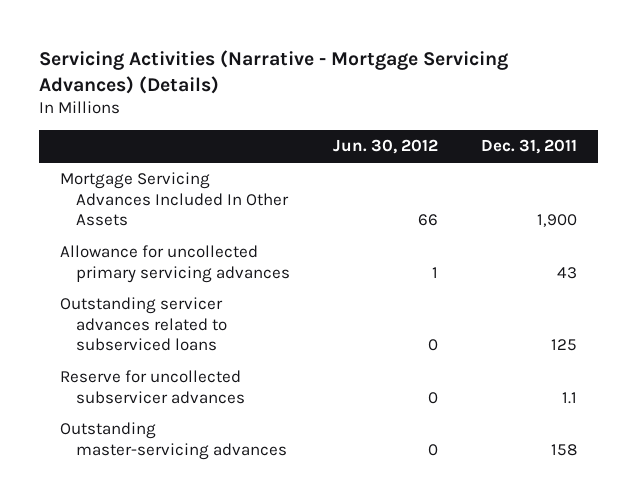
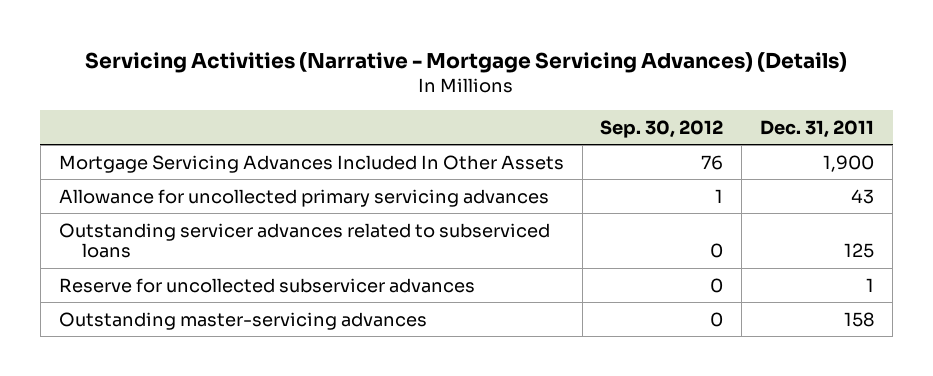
[333,139,439,155] Jun. 30, 2012 -> none
none -> [600,119,724,138] Sep. 30, 2012
[561,391,577,404] 1.1 -> [866,277,875,292] 1

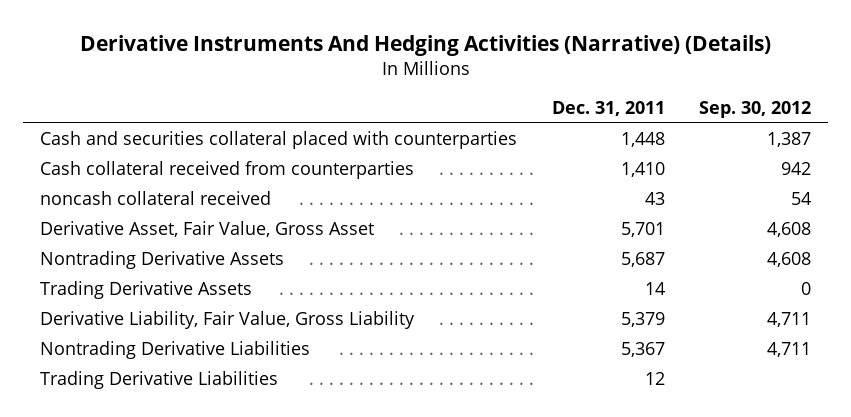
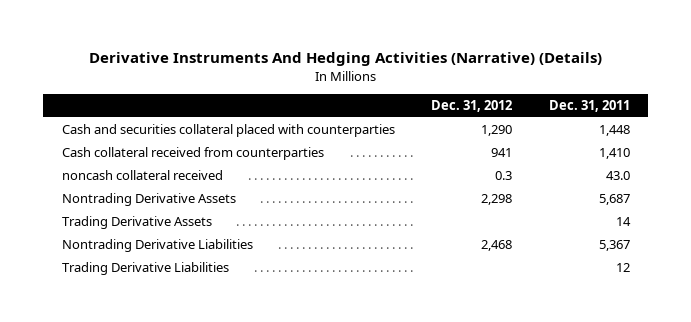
[699,101,812,119] Sep. 30, 2012 -> none
none -> [431,99,513,112] Dec. 31, 2012
[40,221,375,238] Derivative Asset, Fair Value, Gross Asset -> none
[644,192,665,206] 43 -> [605,171,630,181] 43.0
[40,311,416,330] Derivative Liability, Fair Value, Gross Liability -> none

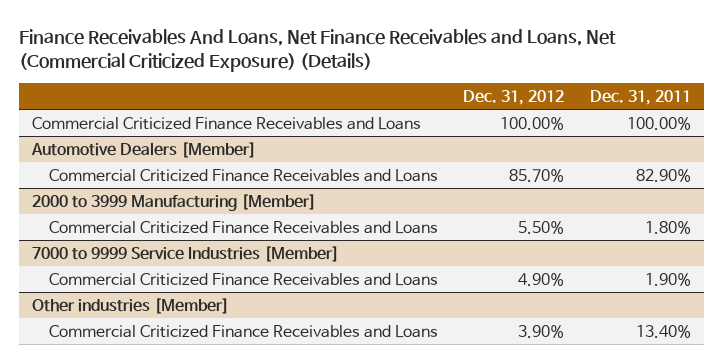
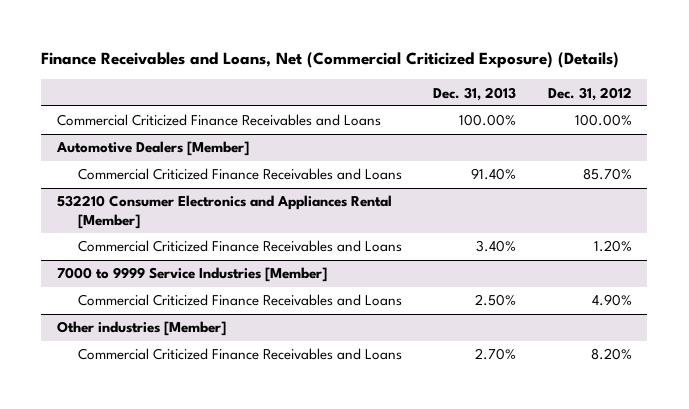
[19,29,617,73] Finance Receivables And Loans, Net Finance Receivables and Loans, Net (Commercial Criticized Exposure) (Details) -> [41,52,620,69] Finance Receivables and Loans, Net (Commercial Criticized Exposure) (Details)
[590,89,692,105] Dec. 31, 2011 -> none
none -> [433,86,517,101] Dec. 31, 2013
[32,193,317,211] 2000 to 3999 Manufacturing [Member] -> none
none -> [57,195,393,229] 532210 Consumer Electronics and Appliances Rental [Member]
[518,220,565,234] 5.50% -> [593,240,632,253] 1.20%
[518,324,565,338] 3.90% -> [590,348,632,361] 8.20%

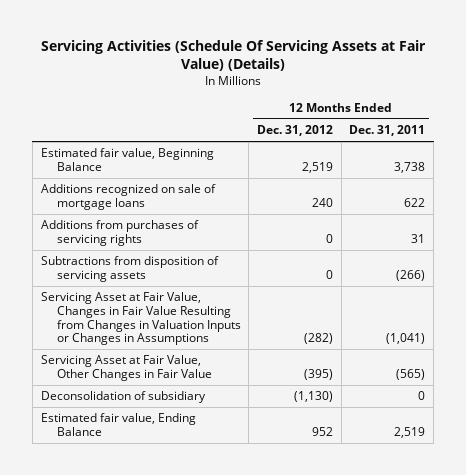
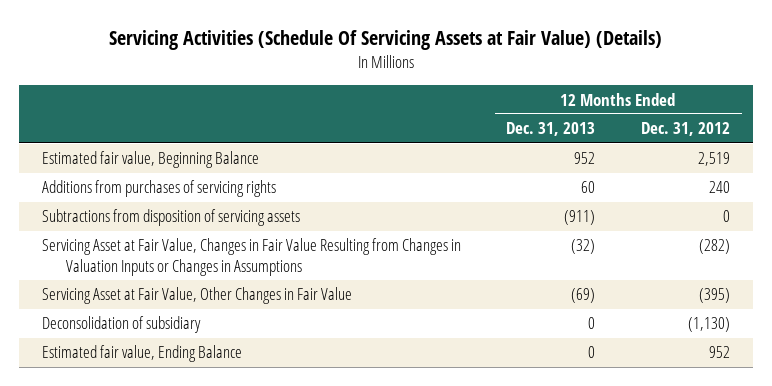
[349,125,426,137] Dec. 31, 2011 -> none
none -> [506,122,596,137] Dec. 31, 2013
[40,184,216,211] Additions recognized on sale of mortgage loans -> none
[325,234,333,244] 0 -> [709,181,731,194] 240

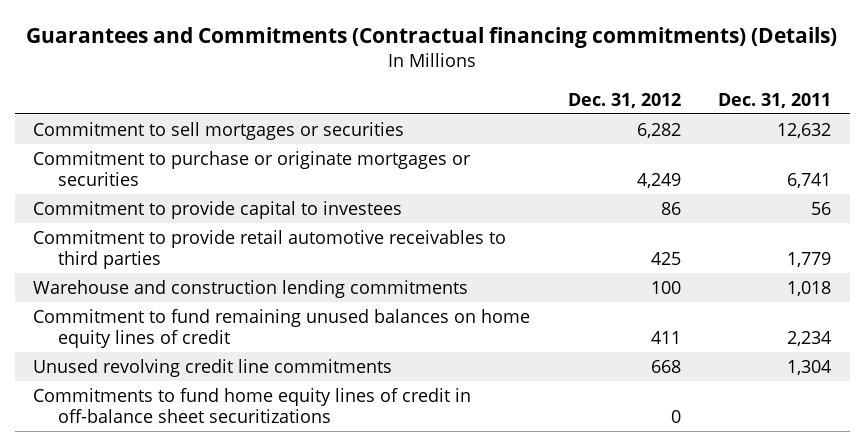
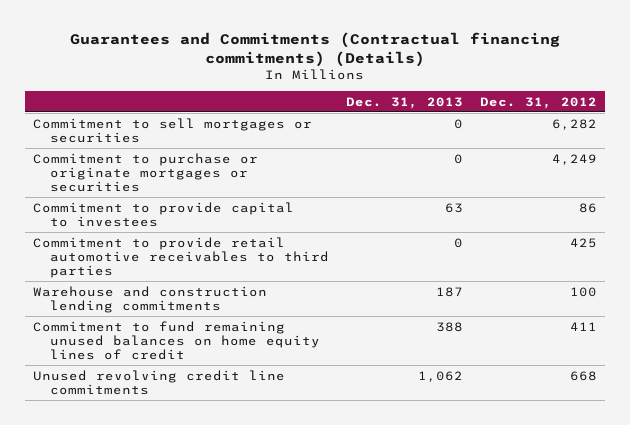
[718,92,832,108] Dec. 31, 2011 -> none
none -> [345,96,463,109] Dec. 31, 2013
[33,387,472,424] Commitments to fund home equity lines of credit in off-balance sheet securitizations -> none

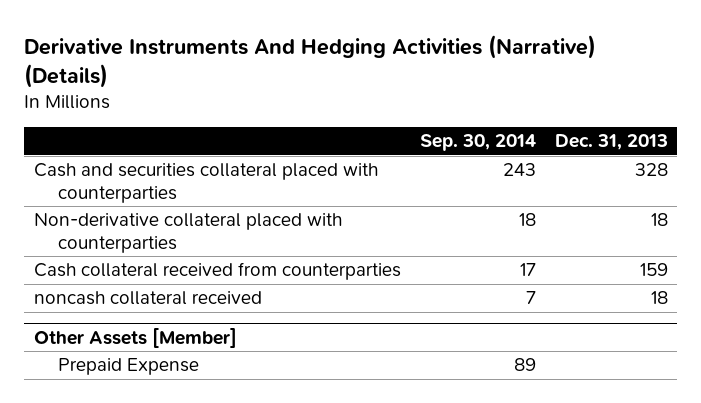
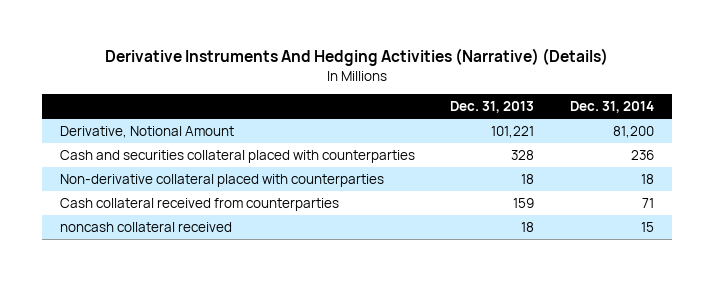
[419,134,536,152] Sep. 30, 2014 -> none
none -> [569,100,654,113] Dec. 31, 2014
none -> [59,126,234,139] Derivative, Notional Amount
[33,327,237,348] Other Assets [Member] -> none
[58,358,200,376] Prepaid Expense -> none

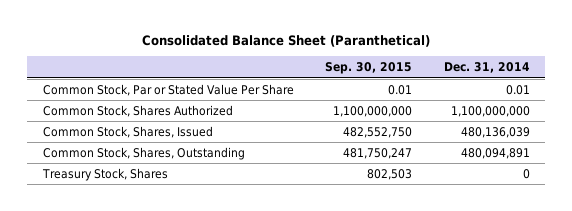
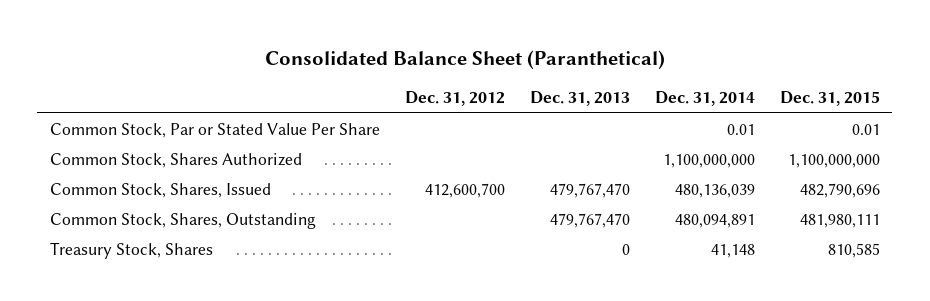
[325,62,413,75] Sep. 30, 2015 -> none
none -> [404,91,505,107] Dec. 31, 2012
none -> [529,91,630,107] Dec. 31, 2013
none -> [779,91,880,107] Dec. 31, 2015
[522,168,530,179] 0 -> [710,243,755,258] 41,148

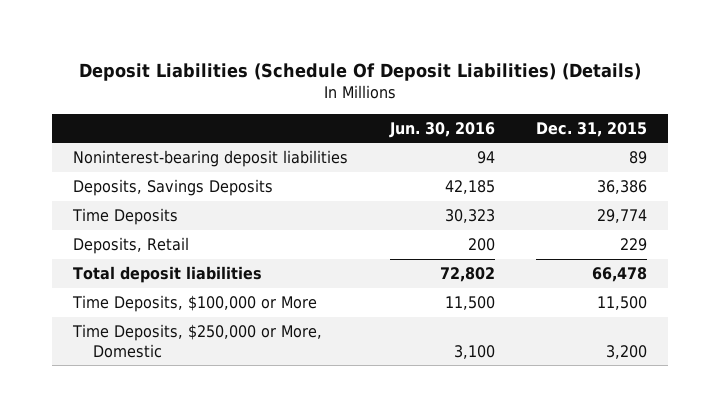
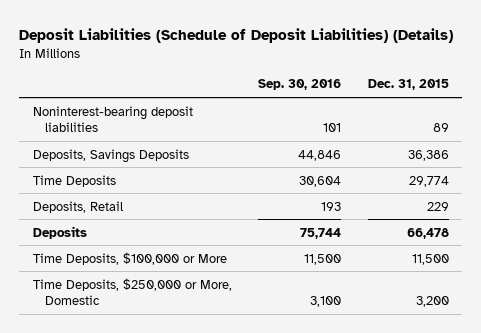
[79,62,642,81] Deposit Liabilities (Schedule Of Deposit Liabilities) (Details) -> [19,27,454,43] Deposit Liabilities (Schedule of Deposit Liabilities) (Details)
[388,121,495,138] Jun. 30, 2016 -> none
none -> [258,79,342,91] Sep. 30, 2016
[73,265,263,283] Total deposit liabilities -> [32,225,87,239] Deposits

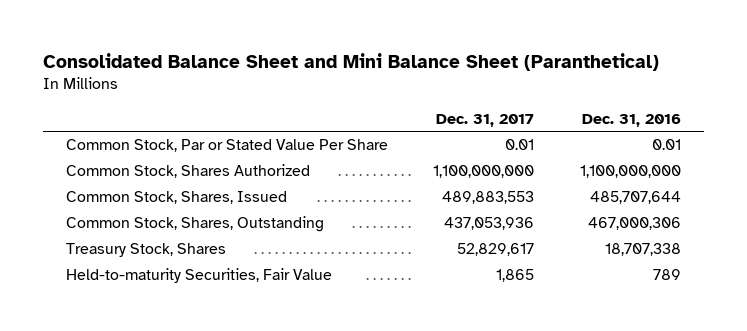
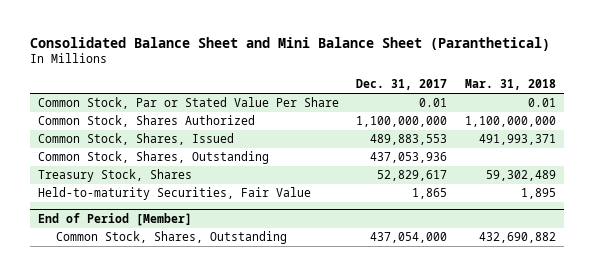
[582,113,682,127] Dec. 31, 2016 -> none
none -> [464,79,556,91] Mar. 31, 2018
none -> [38,212,193,226] End of Period [Member]
none -> [55,231,287,245] Common Stock, Shares, Outstanding

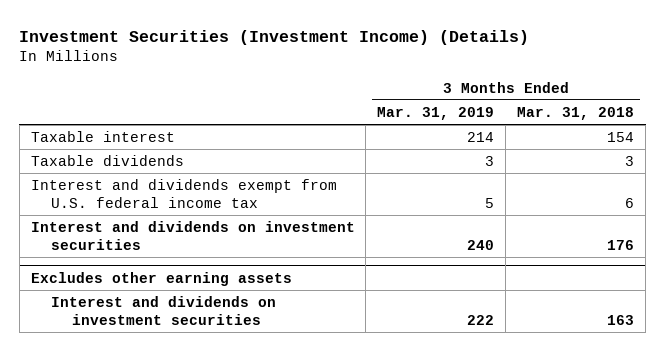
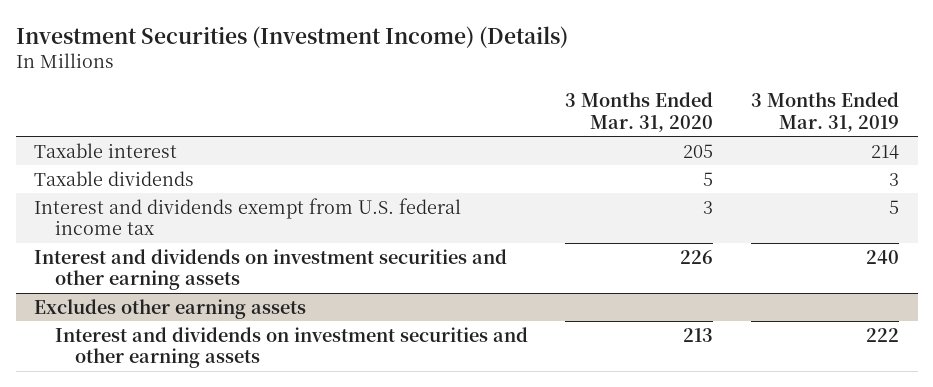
[517,106,635,120] Mar. 31, 2018 -> none
none -> [565,91,714,132] 3 Months Ended Mar. 31, 2020
[30,220,355,250] Interest and dividends on investment securities -> [34,248,508,291] Interest and dividends on investment securities and other earning assets
[51,295,277,325] Interest and dividends on investment securities -> [54,326,528,369] Interest and dividends on investment securities and other earning assets

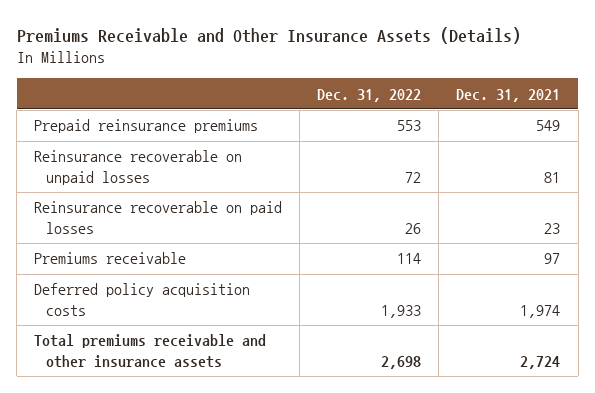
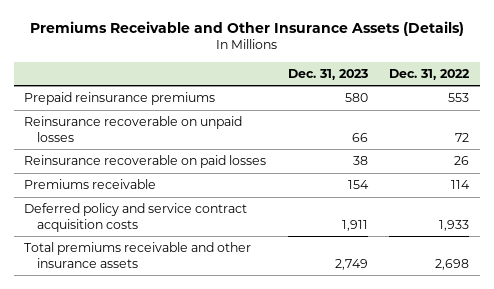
[456,88,561,102] Dec. 31, 2021 -> none
none -> [287,68,368,80] Dec. 31, 2023
[34,283,251,316] Deferred policy acquisition costs -> [24,203,248,232] Deferred policy and service contract acquisition costs

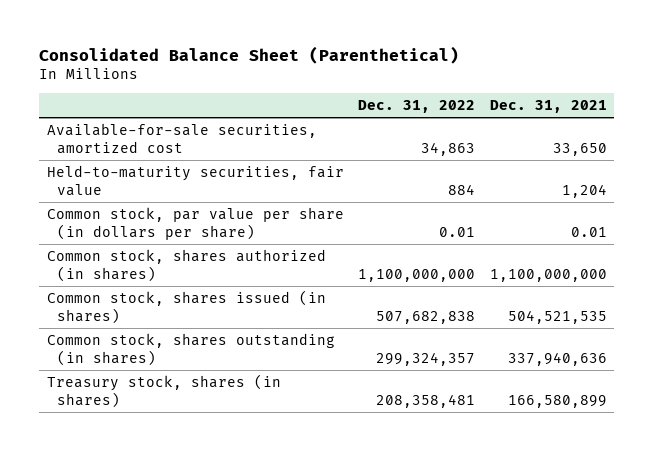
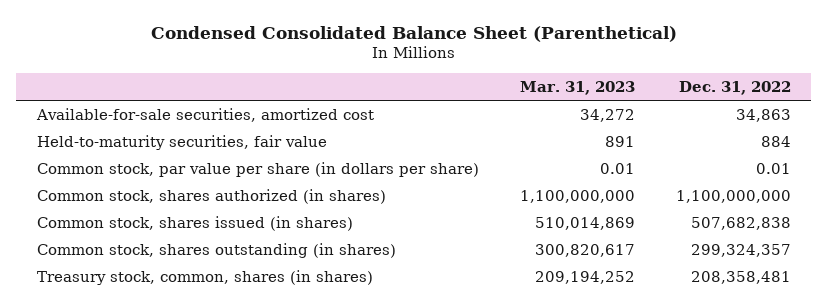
[39,45,460,64] Consolidated Balance Sheet (Parenthetical) -> [150,25,677,42] Condensed Consolidated Balance Sheet (Parenthetical)
[489,100,607,114] Dec. 31, 2021 -> none
none -> [519,80,635,95] Mar. 31, 2023
[46,374,281,408] Treasury stock, shares (in shares) -> [36,269,373,285] Treasury stock, common, shares (in shares)

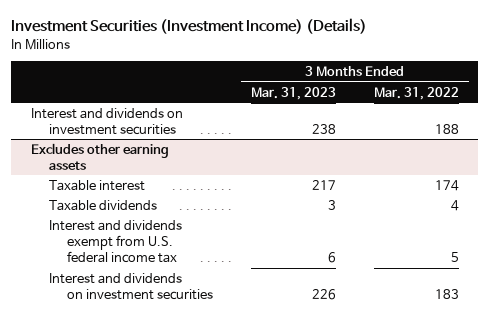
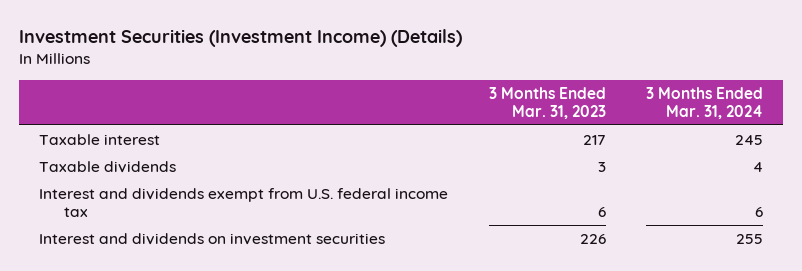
[374,86,460,100] Mar. 31, 2022 -> none
none -> [646,86,764,119] 3 Months Ended Mar. 31, 2024
[30,107,183,135] Interest and dividends on investment securities -> none
[30,142,169,170] Excludes other earning assets -> none

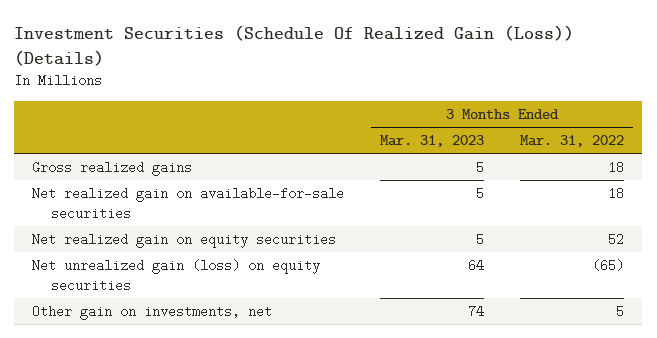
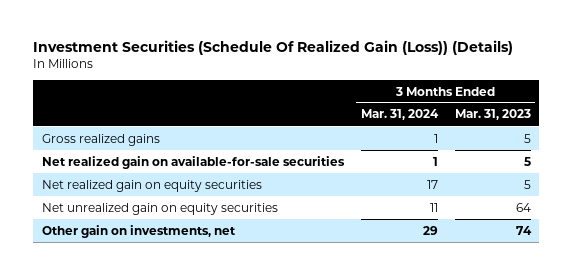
[520,134,625,147] Mar. 31, 2022 -> none
none -> [360,109,439,121] Mar. 31, 2024
[32,258,321,293] Net unrealized gain (loss) on equity securities -> [41,202,278,215] Net unrealized gain on equity securities

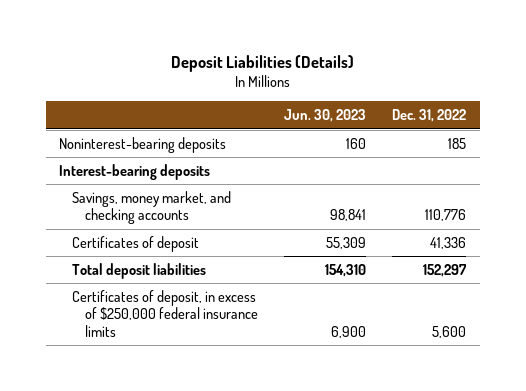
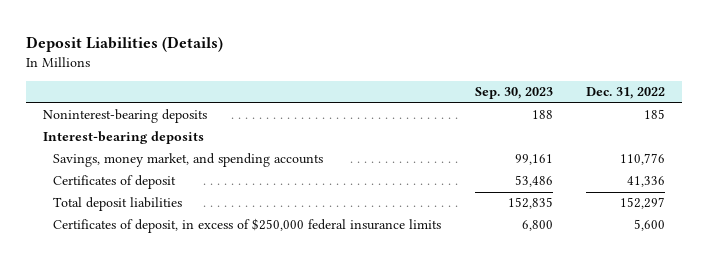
[284,109,367,123] Jun. 30, 2023 -> none
none -> [474,87,553,100] Sep. 30, 2023
[71,190,231,225] Savings, money market, and checking accounts -> [53,153,324,168] Savings, money market, and spending accounts

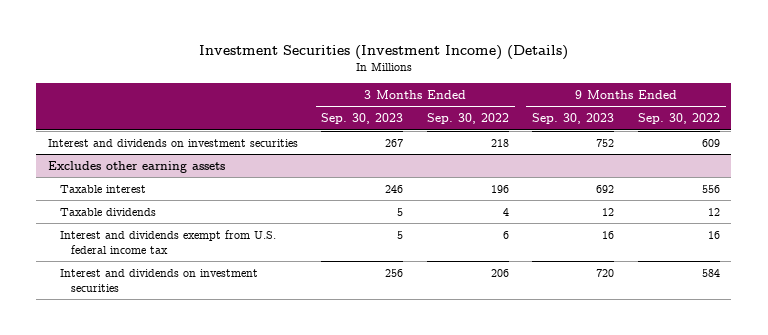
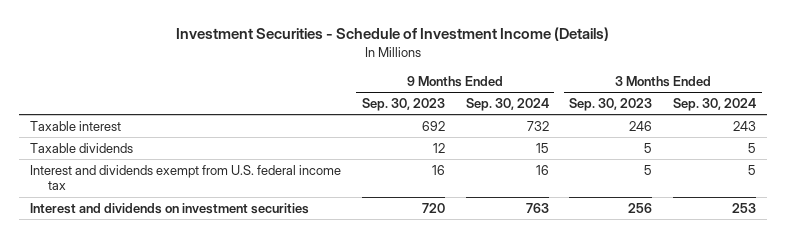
[198,45,568,61] Investment Securities (Investment Income) (Details) -> [176,27,610,42] Investment Securities - Schedule of Investment Income (Details)
[426,113,509,125] Sep. 30, 2022 -> none
[637,113,720,125] Sep. 30, 2022 -> none
none -> [465,97,549,111] Sep. 30, 2024
none -> [673,97,757,111] Sep. 30, 2024
[48,138,299,147] Interest and dividends on investment securities -> none
[48,160,226,173] Excludes other earning assets -> none

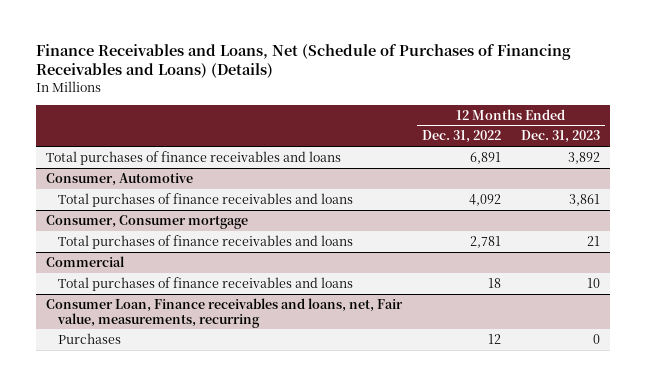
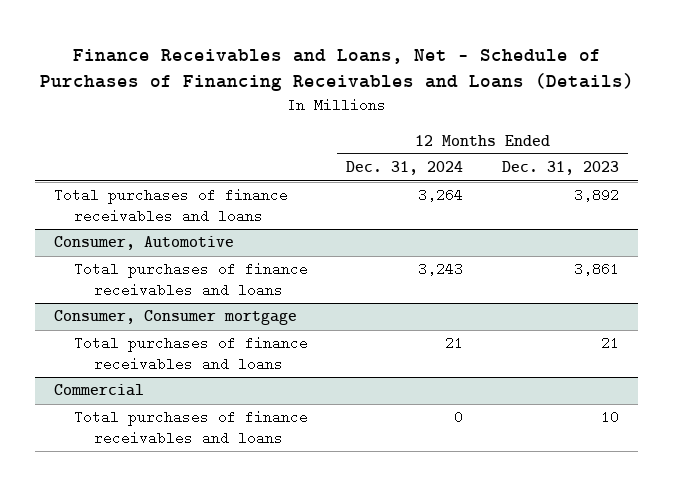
[36,43,572,79] Finance Receivables and Loans, Net (Schedule of Purchases of Financing Receivables and Loans) (Details) -> [39,49,634,92] Finance Receivables and Loans, Net - Schedule of Purchases of Financing Receivables and Loans (Details)
[422,130,502,144] Dec. 31, 2022 -> none
none -> [346,161,464,176] Dec. 31, 2024
[46,297,404,328] Consumer Loan, Finance receivables and loans, net, Fair value, measurements, recurring -> none
[57,332,121,344] Purchases -> none

